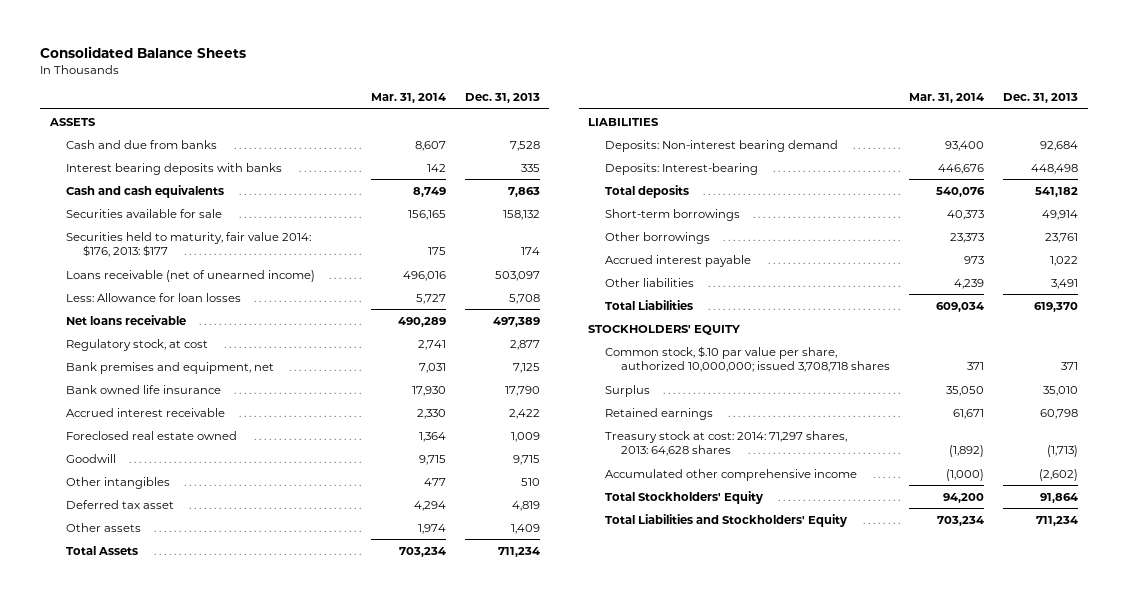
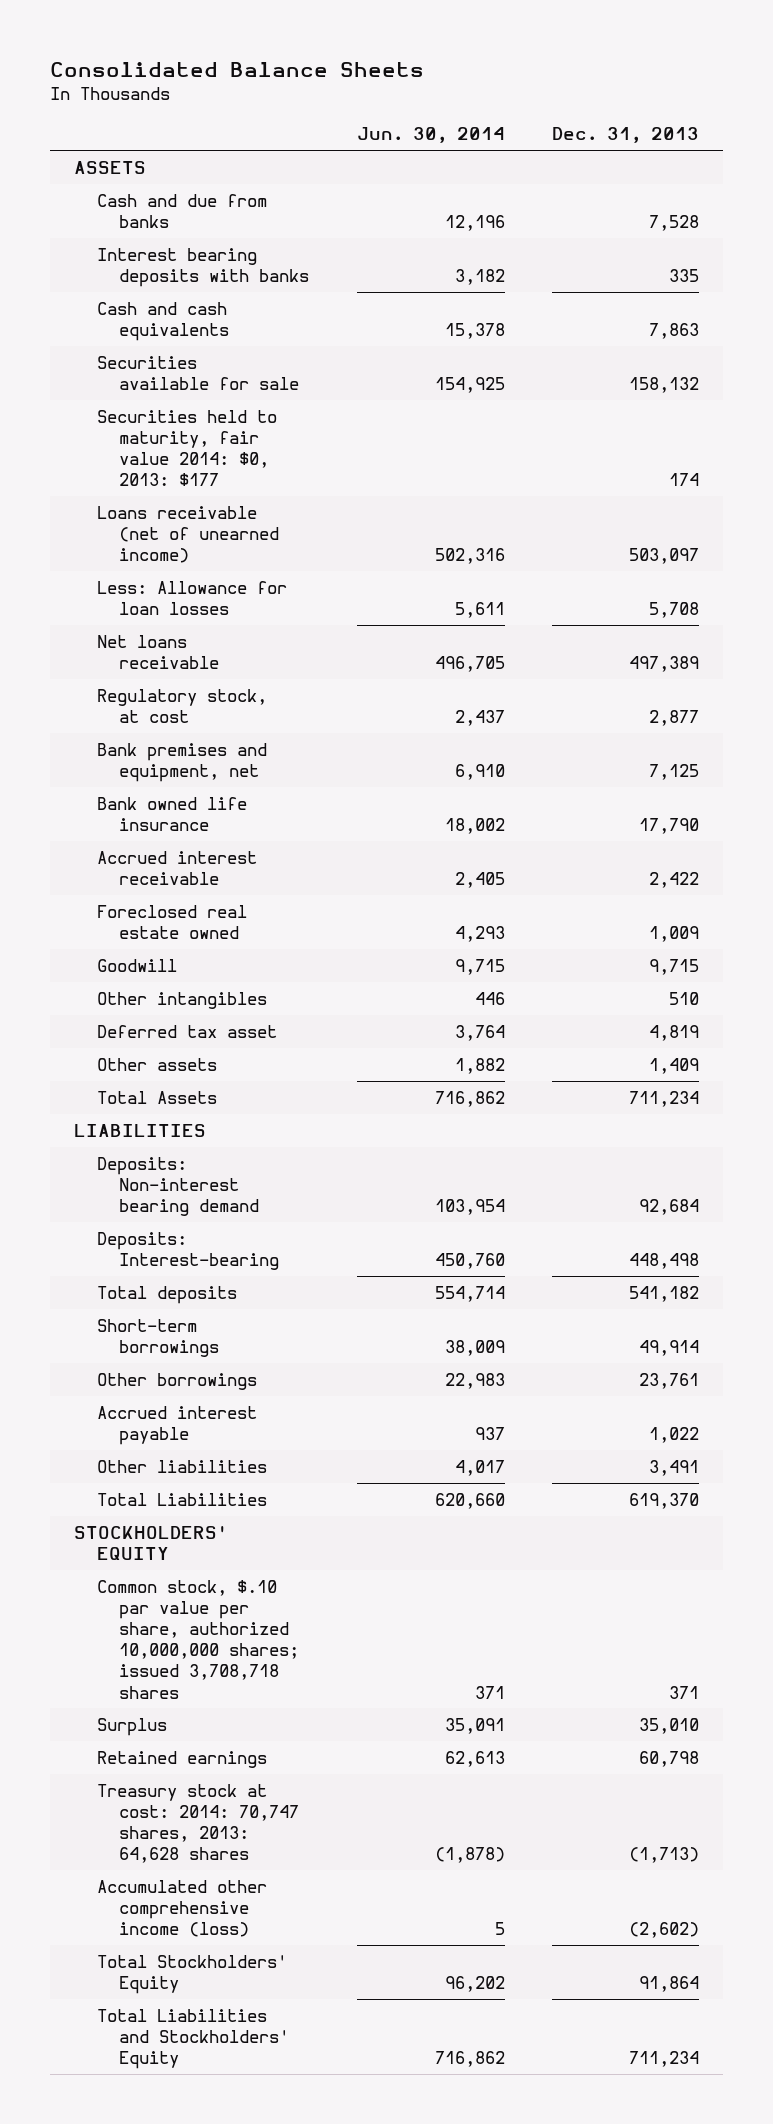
[370,93,446,104] Mar. 31, 2014 -> none
none -> [356,127,505,144] Jun. 30, 2014
[66,231,312,258] Securities held to maturity, fair value 2014: $176, 2013: $177 -> [96,409,277,487] Securities held to maturity, fair value 2014: $0, 2013: $177
[604,345,890,373] Common stock, $.10 par value per share, authorized 10,000,000; issued 3,708,718 shares -> [96,1579,300,1699] Common stock, $.10 par value per share, authorized 10,000,000 shares; issued 3,708,718 shares
[604,430,847,457] Treasury stock at cost: 2014: 71,297 shares, 2013: 64,628 shares -> [96,1783,300,1864] Treasury stock at cost: 2014: 70,747 shares, 2013: 64,628 shares
[604,468,857,481] Accumulated other comprehensive income -> [96,1879,267,1938] Accumulated other comprehensive income (loss)

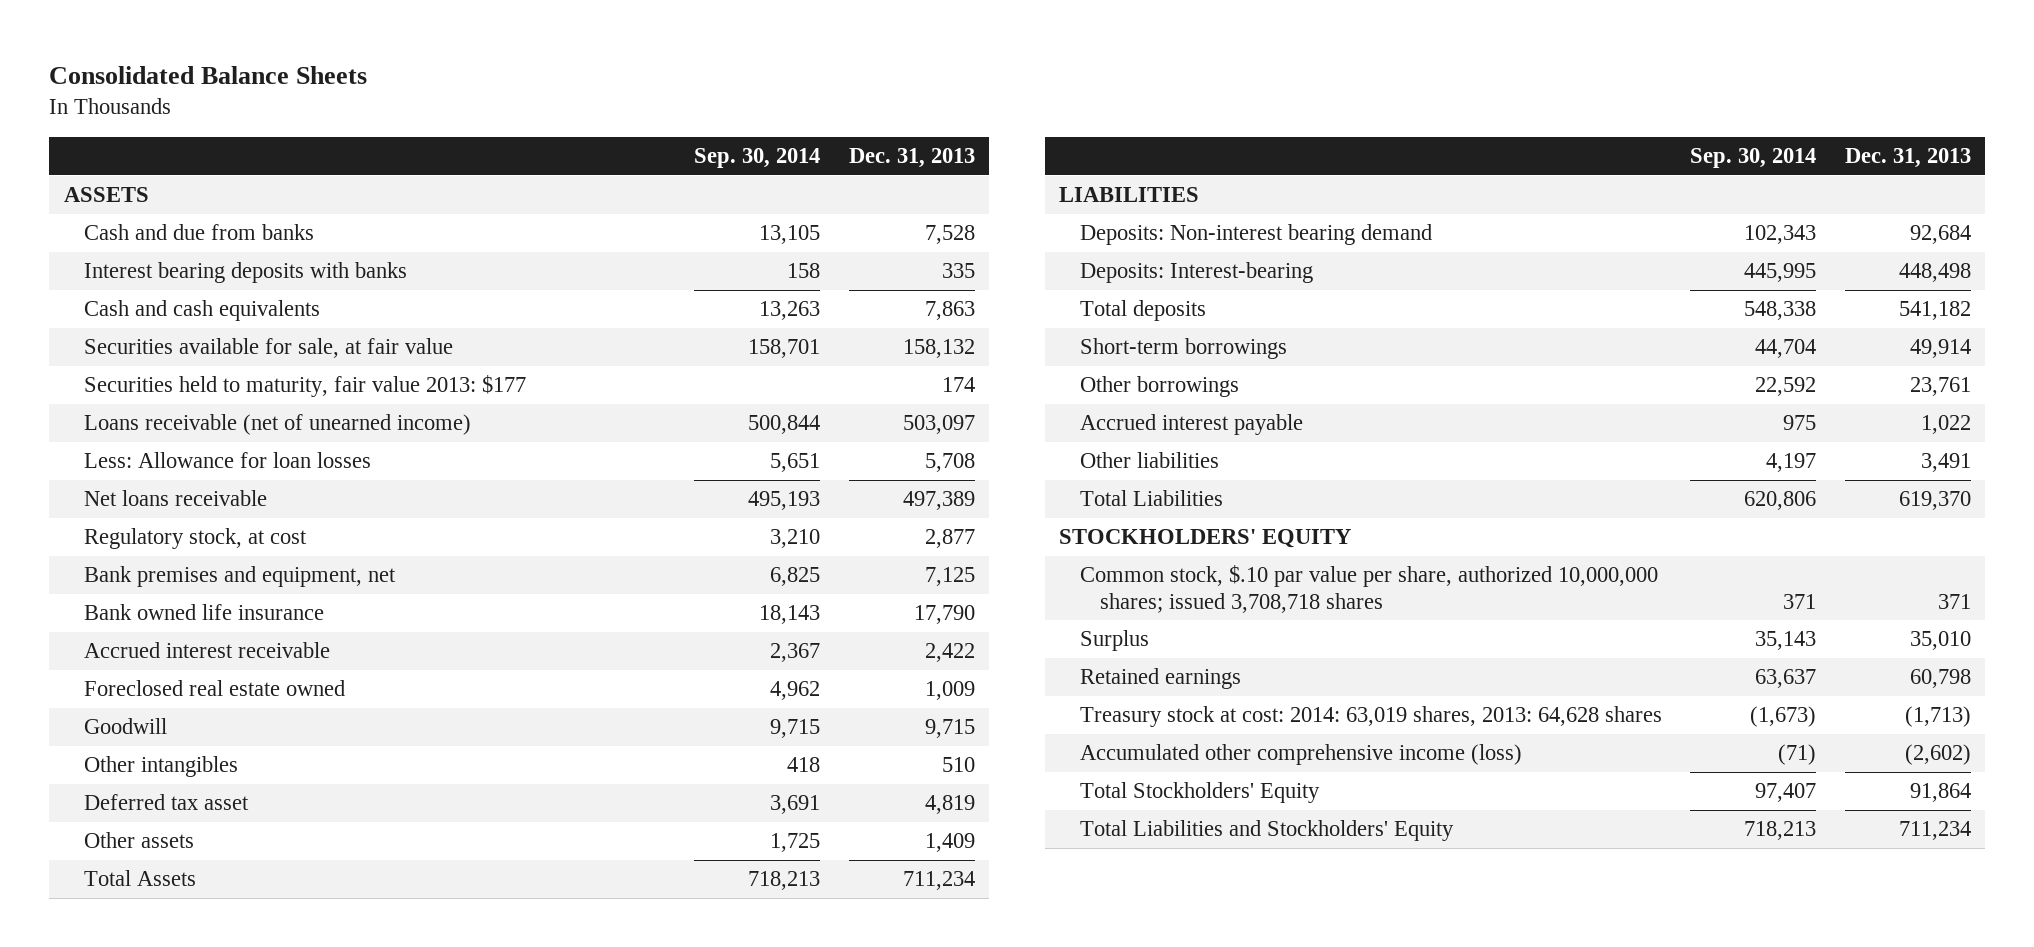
[356,127,505,144] Jun. 30, 2014 -> none
none -> [694,147,821,168] Sep. 30, 2014
[96,355,300,391] Securities available for sale -> [84,338,454,359] Securities available for sale, at fair value
[96,409,277,487] Securities held to maturity, fair value 2014: $0, 2013: $177 -> [84,375,527,398] Securities held to maturity, fair value 2013: $177
[96,1783,300,1864] Treasury stock at cost: 2014: 70,747 shares, 2013: 64,628 shares -> [1079,706,1662,728] Treasury stock at cost: 2014: 63,019 shares, 2013: 64,628 shares

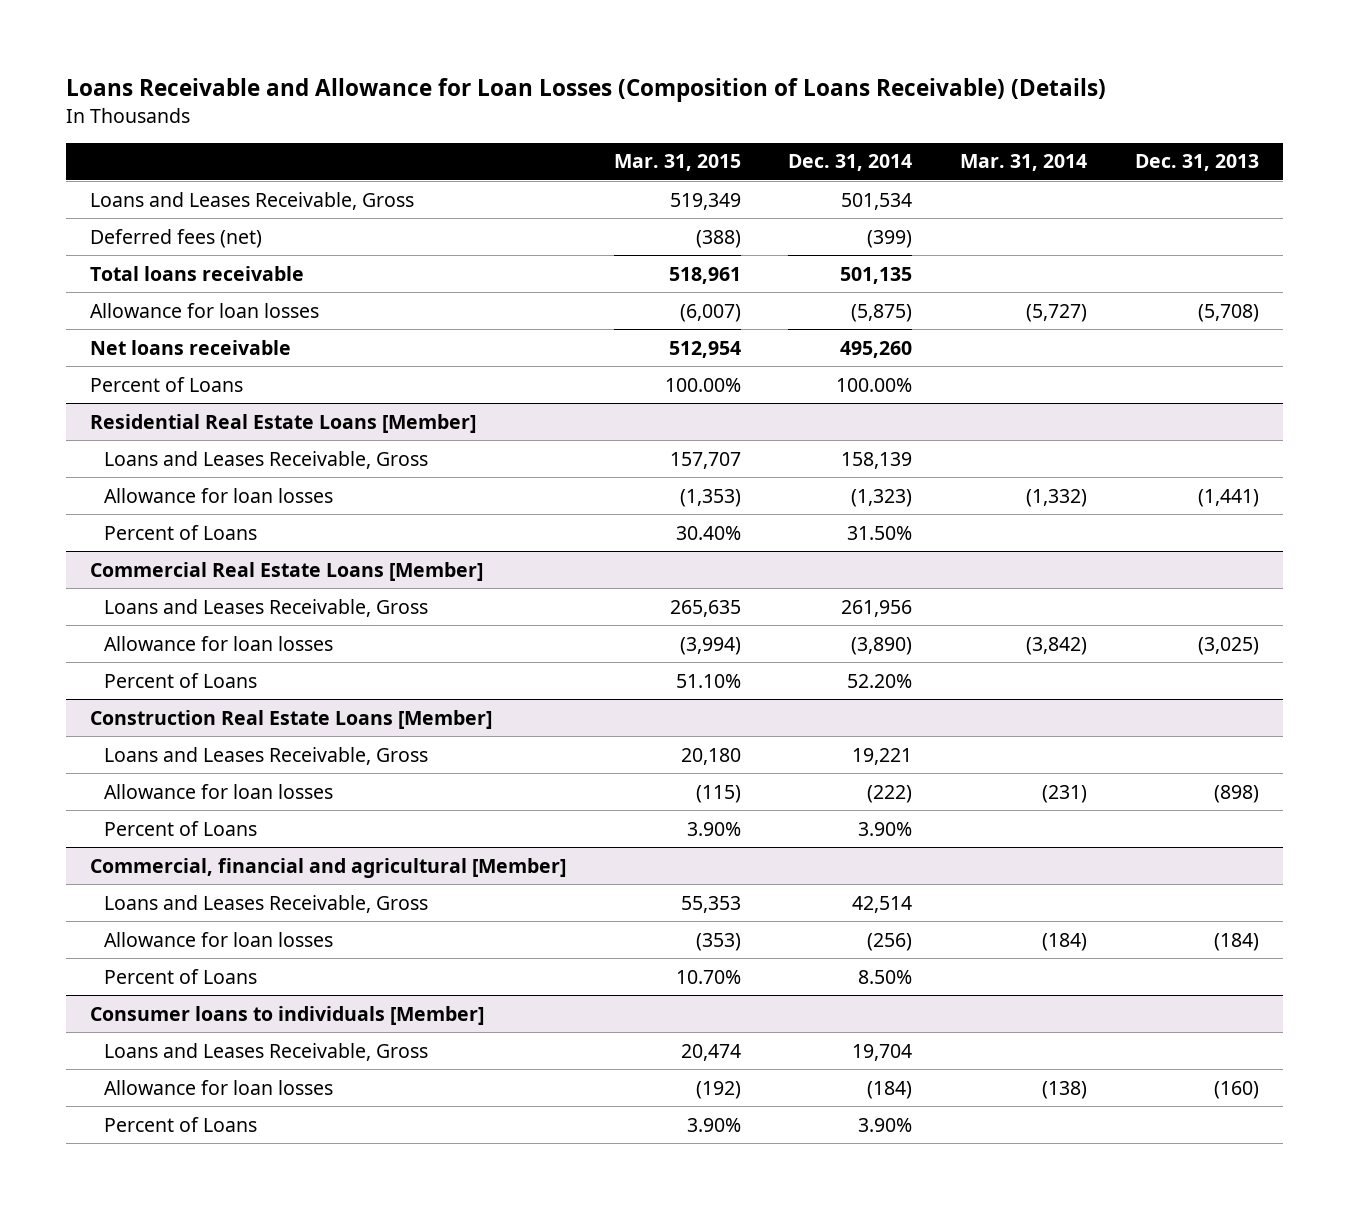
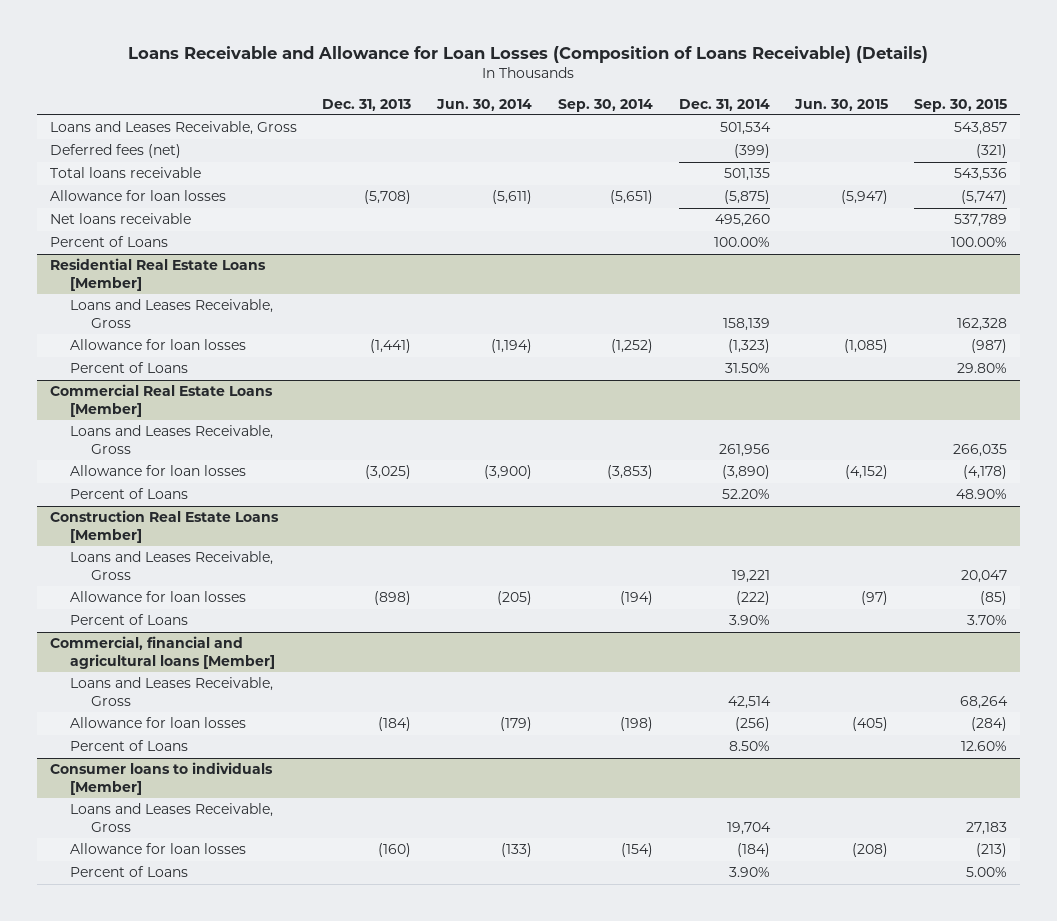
[613,154,741,172] Mar. 31, 2015 -> none
[960,154,1088,172] Mar. 31, 2014 -> none
none -> [436,98,533,111] Jun. 30, 2014
none -> [557,98,653,112] Sep. 30, 2014
none -> [794,98,889,111] Jun. 30, 2015
none -> [914,98,1008,112] Sep. 30, 2015
[89,857,566,878] Commercial, financial and agricultural [Member] -> [49,636,276,669] Commercial, financial and agricultural loans [Member]

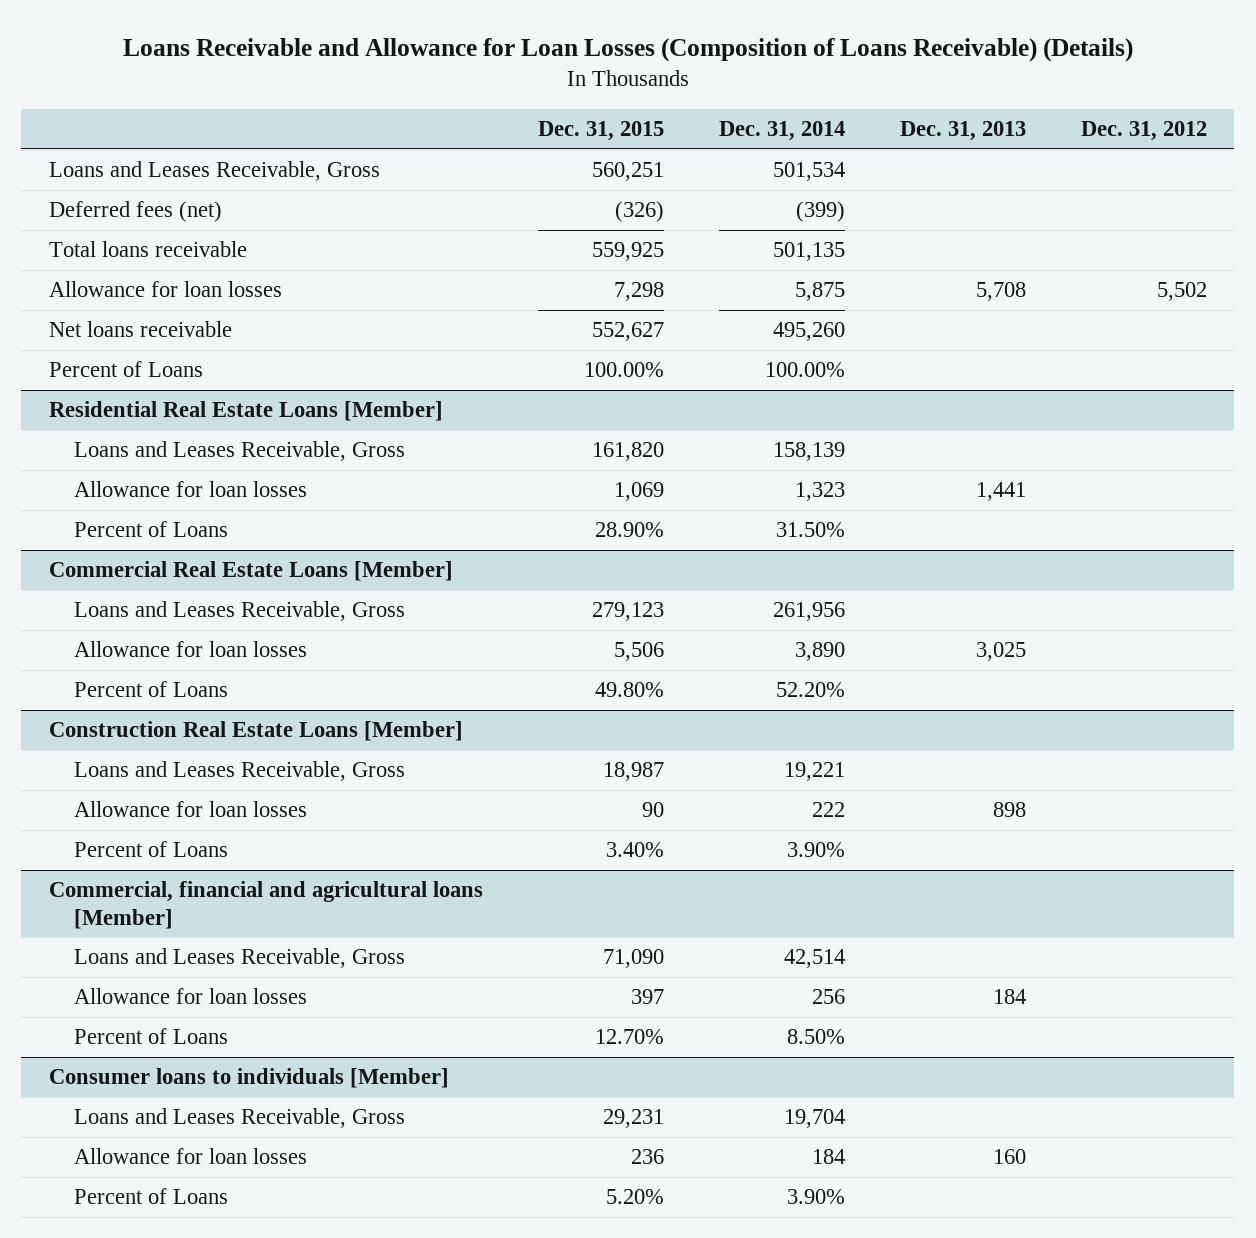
[436,98,533,111] Jun. 30, 2014 -> none
[557,98,653,112] Sep. 30, 2014 -> none
[794,98,889,111] Jun. 30, 2015 -> none
[914,98,1008,112] Sep. 30, 2015 -> none
none -> [537,120,664,141] Dec. 31, 2015
none -> [1080,120,1207,141] Dec. 31, 2012
[364,190,412,205] (5,708) -> [975,282,1026,302] 5,708
[723,190,770,205] (5,875) -> [794,282,845,302] 5,875
[370,339,412,354] (1,441) -> [975,482,1026,502] 1,441
[727,339,770,354] (1,323) -> [794,482,845,502] 1,323
[365,465,412,480] (3,025) -> [975,642,1026,662] 3,025
[721,465,770,480] (3,890) -> [794,642,845,662] 3,890
[374,591,412,606] (898) -> [992,802,1026,818] 898
[735,591,770,606] (222) -> [811,802,845,818] 222
[378,717,412,732] (184) -> [992,989,1026,1005] 184
[734,717,770,732] (256) -> [811,989,845,1005] 256
[378,843,412,858] (160) -> [992,1149,1026,1165] 160
[736,843,770,858] (184) -> [811,1149,845,1165] 184

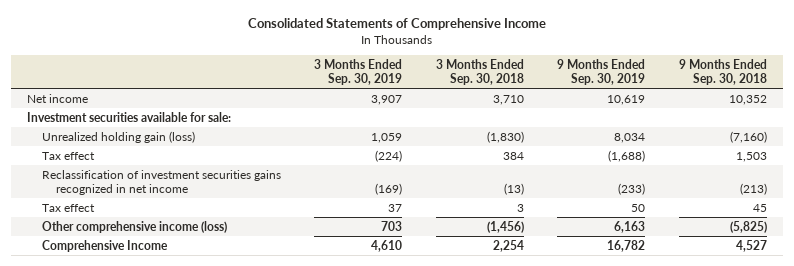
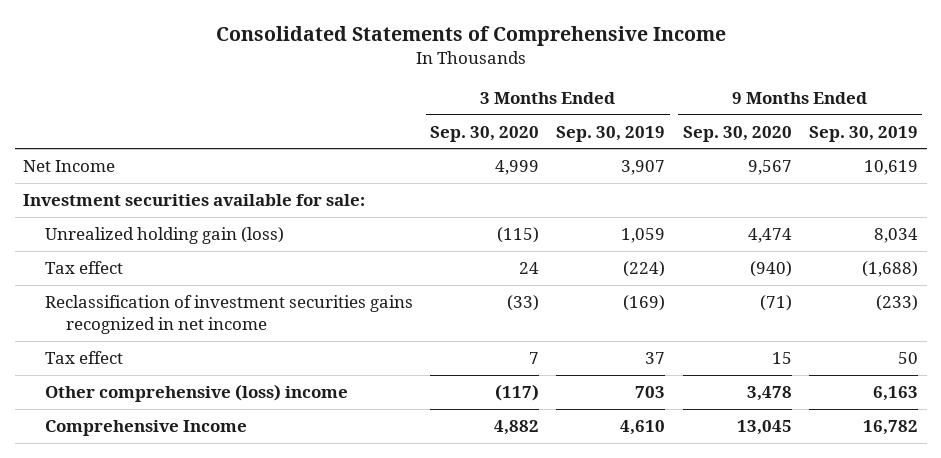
[435,58,524,85] 3 Months Ended Sep. 30, 2018 -> none
[678,58,767,85] 9 Months Ended Sep. 30, 2018 -> none
none -> [429,125,539,142] Sep. 30, 2020
none -> [682,125,792,142] Sep. 30, 2020
[27,93,89,103] Net income -> [23,160,116,173] Net Income
[41,220,227,233] Other comprehensive income (loss) -> [44,384,348,403] Other comprehensive (loss) income

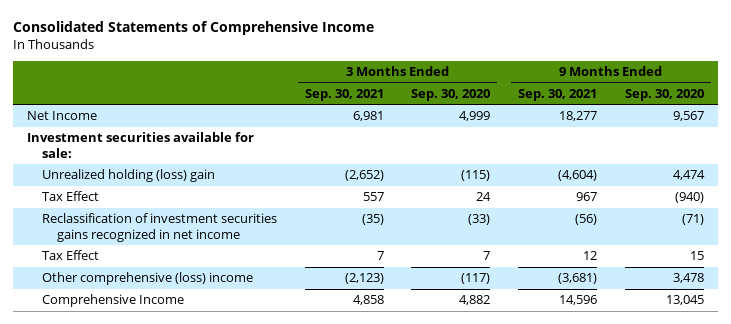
[556,125,666,142] Sep. 30, 2019 -> none
[808,125,918,142] Sep. 30, 2019 -> none
none -> [304,88,384,101] Sep. 30, 2021
none -> [518,88,598,101] Sep. 30, 2021
[44,227,284,245] Unrealized holding gain (loss) -> [41,169,215,183] Unrealized holding (loss) gain
[44,261,123,275] Tax effect -> [41,191,99,202] Tax Effect
[44,351,123,365] Tax effect -> [41,250,99,261] Tax Effect

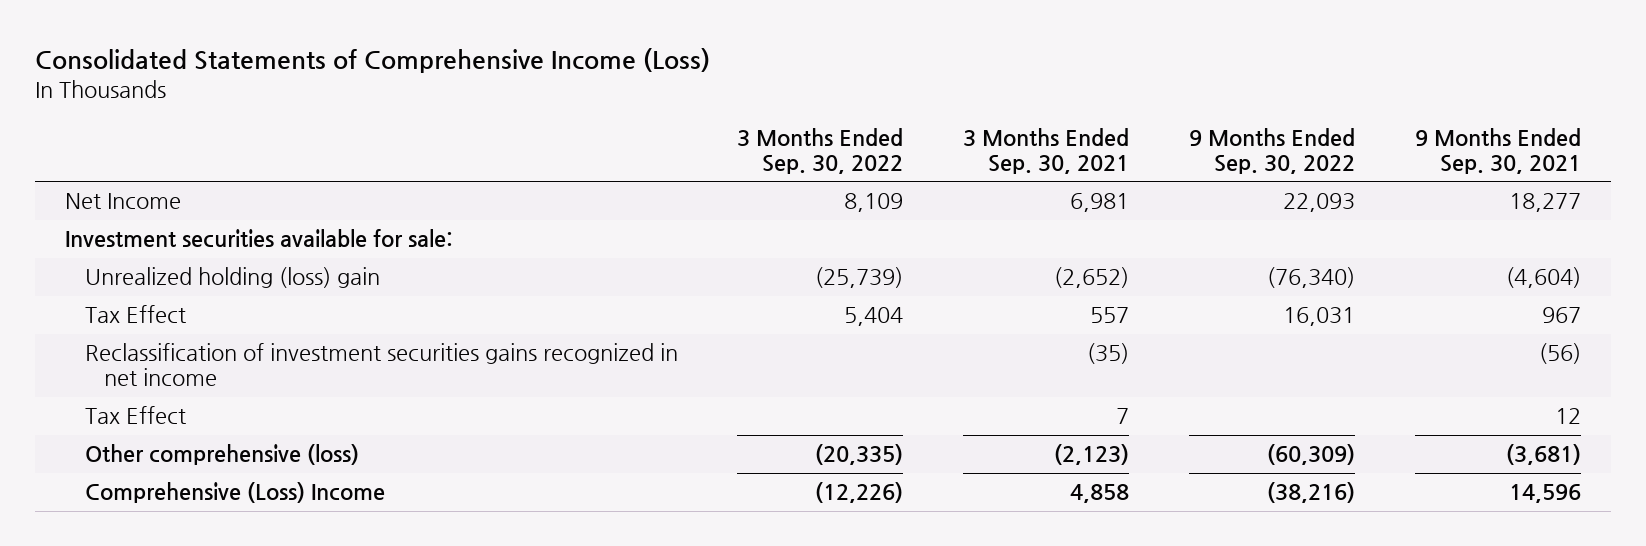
[13,21,375,36] Consolidated Statements of Comprehensive Income -> [34,48,710,74] Consolidated Statements of Comprehensive Income (Loss)
[411,88,491,101] Sep. 30, 2020 -> none
[624,88,704,101] Sep. 30, 2020 -> none
none -> [737,127,904,174] 3 Months Ended Sep. 30, 2022
none -> [1189,127,1356,174] 9 Months Ended Sep. 30, 2022
[41,272,253,286] Other comprehensive (loss) income -> [84,444,359,466] Other comprehensive (loss)
[41,294,184,308] Comprehensive Income -> [84,482,385,504] Comprehensive (Loss) Income

